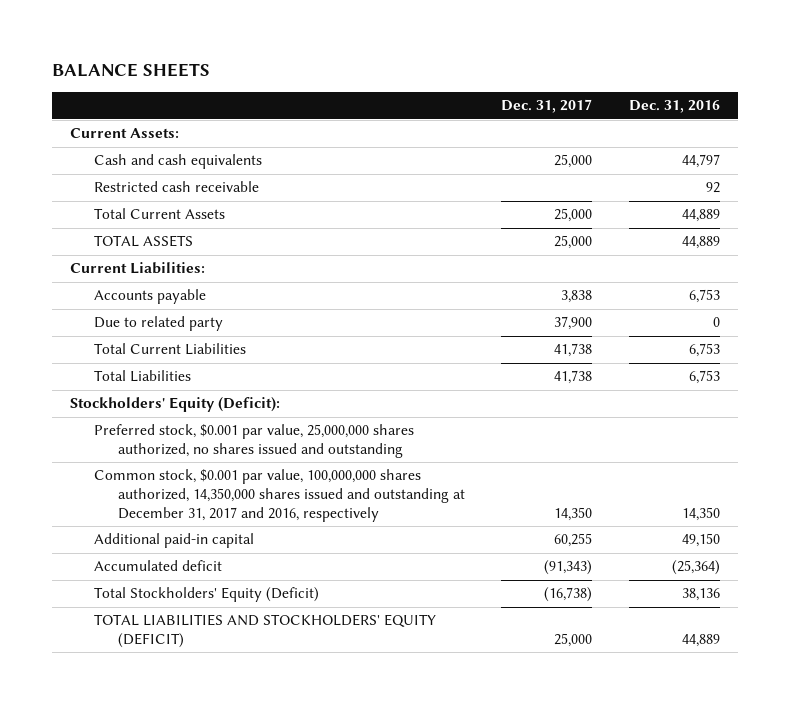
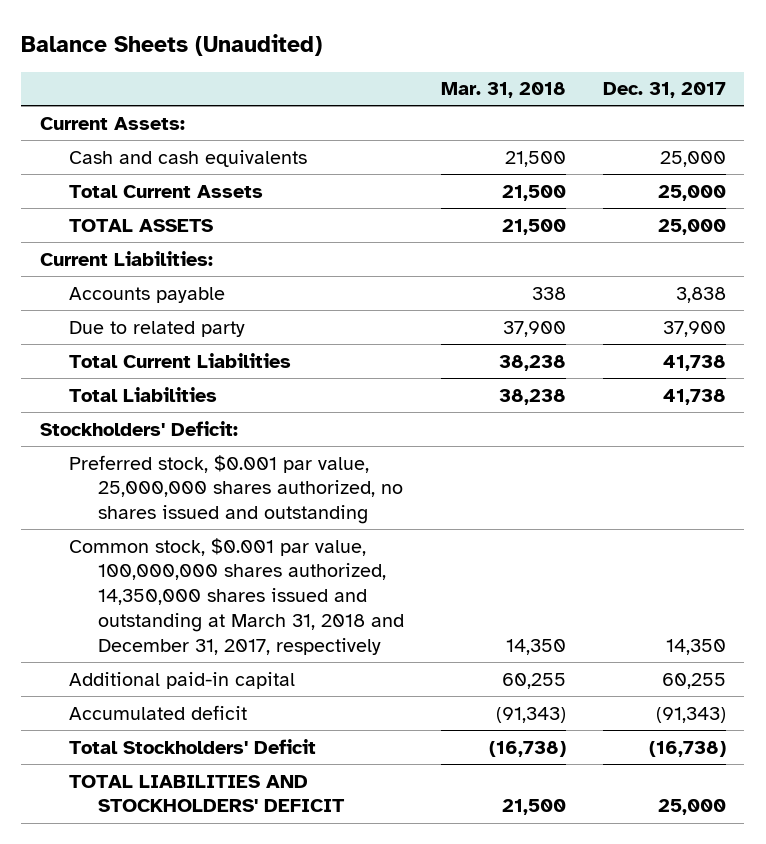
[51,63,210,78] BALANCE SHEETS -> [21,33,323,56] Balance Sheets (Unaudited)
[628,100,720,114] Dec. 31, 2016 -> none
none -> [441,82,567,99] Mar. 31, 2018
[93,181,259,193] Restricted cash receivable -> none
[70,397,281,413] Stockholders' Equity (Deficit): -> [39,420,238,436] Stockholders' Deficit:
[93,469,465,522] Common stock, $0.001 par value, 100,000,000 shares authorized, 14,350,000 shares issued and outstanding at December 31, 2017 and 2016, respectively -> [69,537,405,655] Common stock, $0.001 par value, 100,000,000 shares authorized, 14,350,000 shares issued and outstanding at March 31, 2018 and December 31, 2017, respectively
[93,587,319,603] Total Stockholders' Equity (Deficit) -> [69,738,317,754] Total Stockholders' Deficit
[93,614,436,649] TOTAL LIABILITIES AND STOCKHOLDERS' EQUITY (DEFICIT) -> [69,774,346,813] TOTAL LIABILITIES AND STOCKHOLDERS' DEFICIT

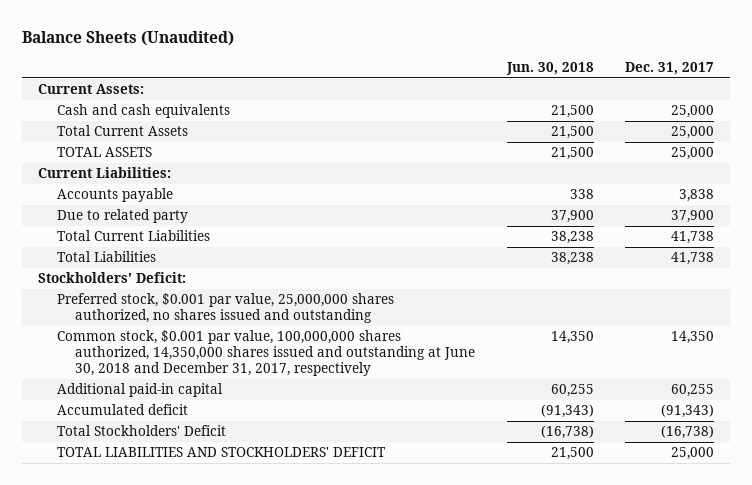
[441,82,567,99] Mar. 31, 2018 -> none
none -> [505,61,594,75] Jun. 30, 2018
[69,537,405,655] Common stock, $0.001 par value, 100,000,000 shares authorized, 14,350,000 shares issued and outstanding at March 31, 2018 and December 31, 2017, respectively -> [56,330,476,376] Common stock, $0.001 par value, 100,000,000 shares authorized, 14,350,000 shares issued and outstanding at June 30, 2018 and December 31, 2017, respectively

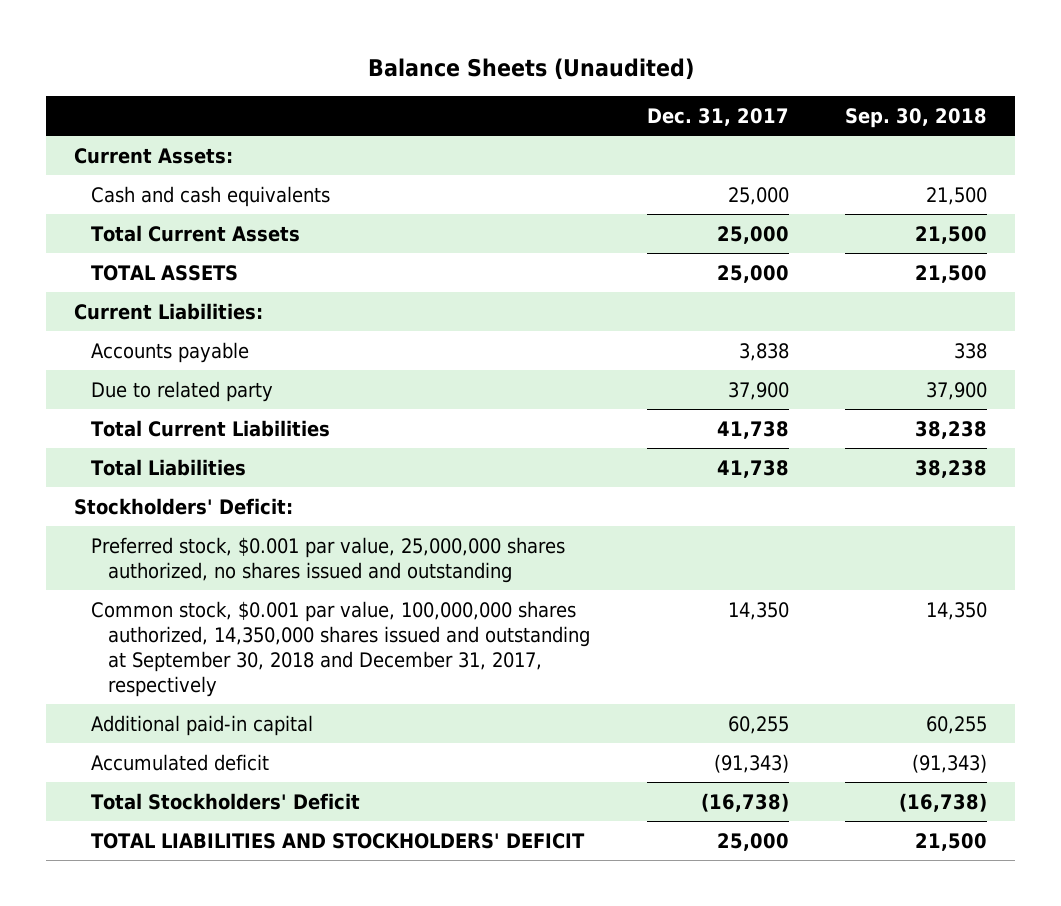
[505,61,594,75] Jun. 30, 2018 -> none
none -> [844,107,987,128] Sep. 30, 2018
[56,330,476,376] Common stock, $0.001 par value, 100,000,000 shares authorized, 14,350,000 shares issued and outstanding at June 30, 2018 and December 31, 2017, respectively -> [91,600,591,697] Common stock, $0.001 par value, 100,000,000 shares authorized, 14,350,000 shares issued and outstanding at September 30, 2018 and December 31, 2017, respectively

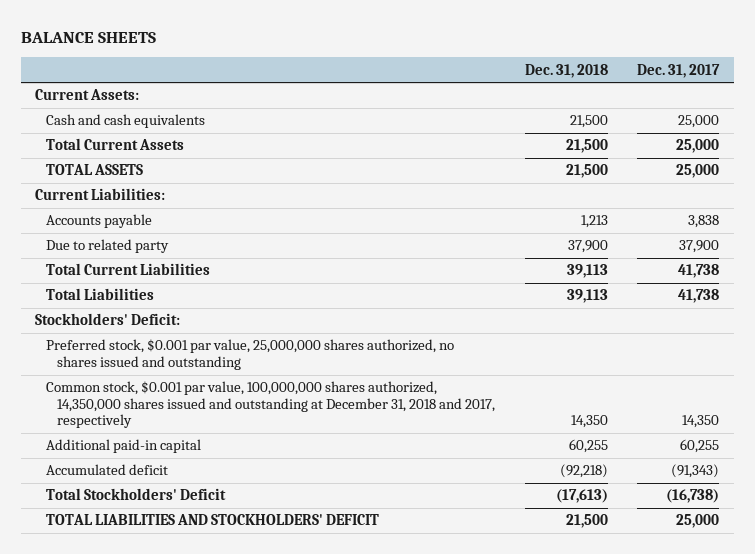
[367,58,694,81] Balance Sheets (Unaudited) -> [20,31,156,43] BALANCE SHEETS
[844,107,987,128] Sep. 30, 2018 -> none
none -> [524,63,608,78] Dec. 31, 2018
[91,600,591,697] Common stock, $0.001 par value, 100,000,000 shares authorized, 14,350,000 shares issued and outstanding at September 30, 2018 and December 31, 2017, respectively -> [46,381,496,429] Common stock, $0.001 par value, 100,000,000 shares authorized, 14,350,000 shares issued and outstanding at December 31, 2018 and 2017, respectively

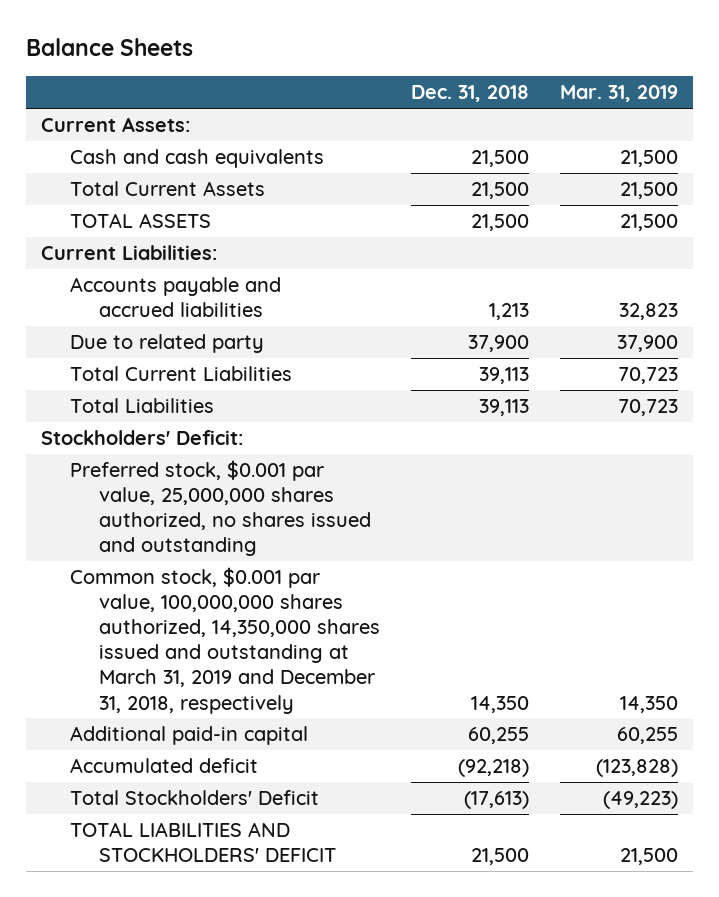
[20,31,156,43] BALANCE SHEETS -> [25,38,193,57] Balance Sheets
[637,63,721,78] Dec. 31, 2017 -> none
none -> [559,85,678,103] Mar. 31, 2019
[46,214,153,229] Accounts payable -> [70,276,282,318] Accounts payable and accrued liabilities
[46,381,496,429] Common stock, $0.001 par value, 100,000,000 shares authorized, 14,350,000 shares issued and outstanding at December 31, 2018 and 2017, respectively -> [70,566,380,714] Common stock, $0.001 par value, 100,000,000 shares authorized, 14,350,000 shares issued and outstanding at March 31, 2019 and December 31, 2018, respectively

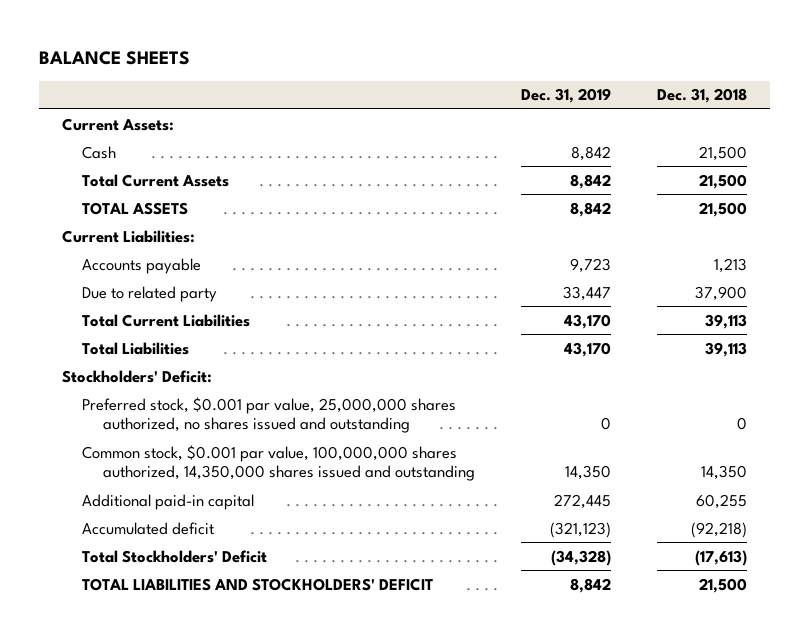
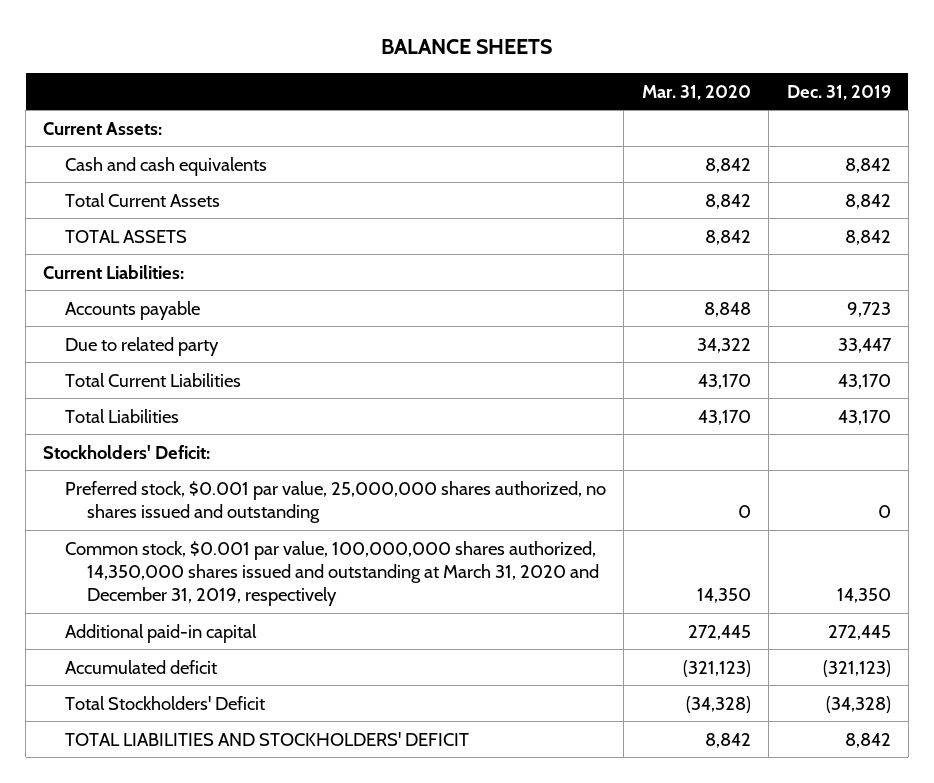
[656,88,747,104] Dec. 31, 2018 -> none
none -> [641,84,751,100] Mar. 31, 2020
[82,145,117,159] Cash -> [65,156,268,176] Cash and cash equivalents
[82,444,475,482] Common stock, $0.001 par value, 100,000,000 shares authorized, 14,350,000 shares issued and outstanding -> [65,540,599,606] Common stock, $0.001 par value, 100,000,000 shares authorized, 14,350,000 shares issued and outstanding at March 31, 2020 and December 31, 2019, respectively

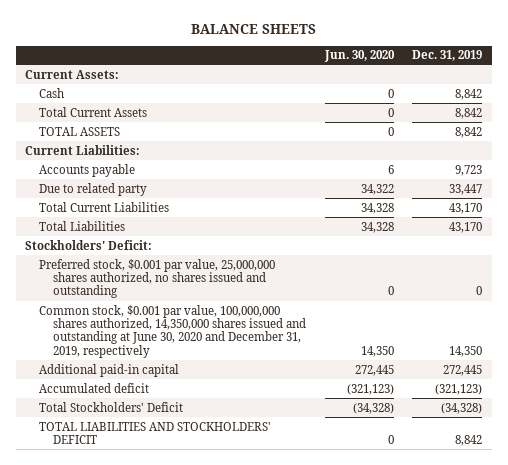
[641,84,751,100] Mar. 31, 2020 -> none
none -> [323,50,395,63] Jun. 30, 2020
[65,156,268,176] Cash and cash equivalents -> [39,87,65,98] Cash
[65,540,599,606] Common stock, $0.001 par value, 100,000,000 shares authorized, 14,350,000 shares issued and outstanding at March 31, 2020 and December 31, 2019, respectively -> [39,304,307,358] Common stock, $0.001 par value, 100,000,000 shares authorized, 14,350,000 shares issued and outstanding at June 30, 2020 and December 31, 2019, respectively

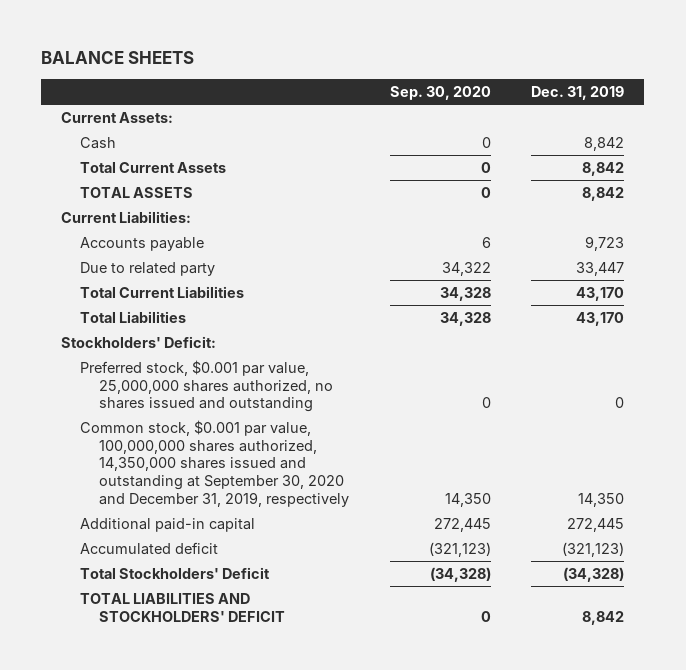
[323,50,395,63] Jun. 30, 2020 -> none
none -> [389,85,491,100] Sep. 30, 2020
[39,304,307,358] Common stock, $0.001 par value, 100,000,000 shares authorized, 14,350,000 shares issued and outstanding at June 30, 2020 and December 31, 2019, respectively -> [80,419,350,507] Common stock, $0.001 par value, 100,000,000 shares authorized, 14,350,000 shares issued and outstanding at September 30, 2020 and December 31, 2019, respectively

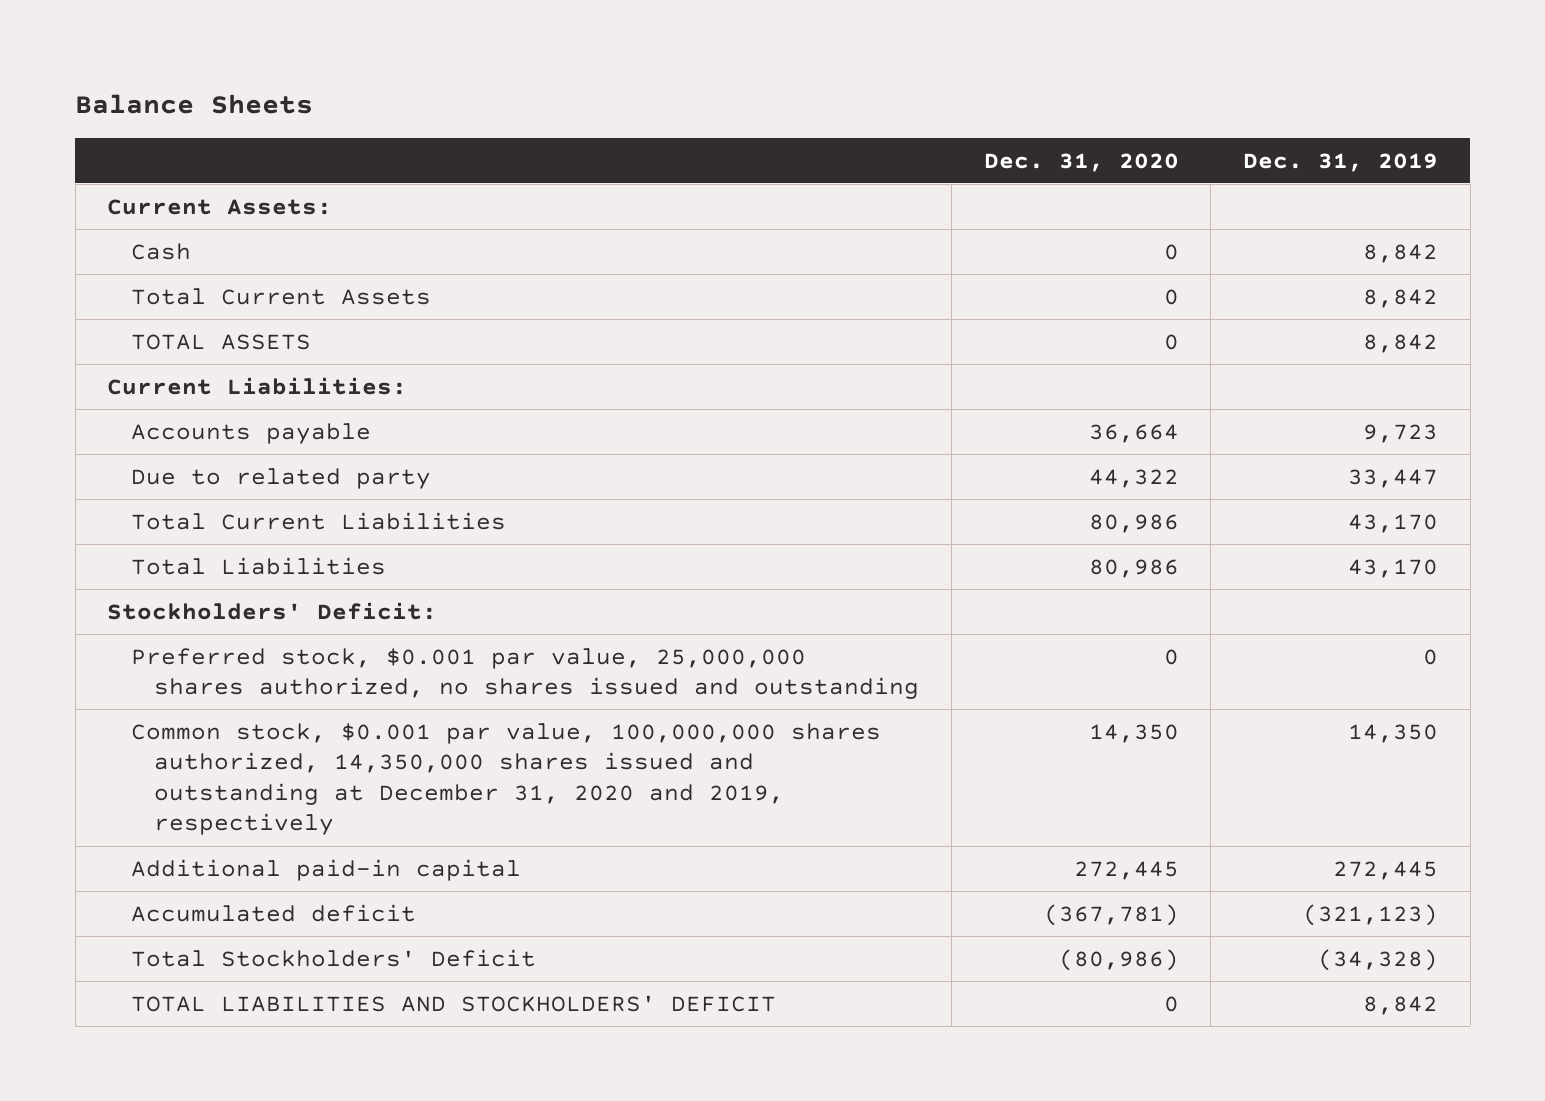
[41,51,195,65] BALANCE SHEETS -> [75,94,314,115] Balance Sheets
[389,85,491,100] Sep. 30, 2020 -> none
none -> [983,152,1179,172] Dec. 31, 2020
[80,419,350,507] Common stock, $0.001 par value, 100,000,000 shares authorized, 14,350,000 shares issued and outstanding at September 30, 2020 and December 31, 2019, respectively -> [130,722,881,836] Common stock, $0.001 par value, 100,000,000 shares authorized, 14,350,000 shares issued and outstanding at December 31, 2020 and 2019, respectively

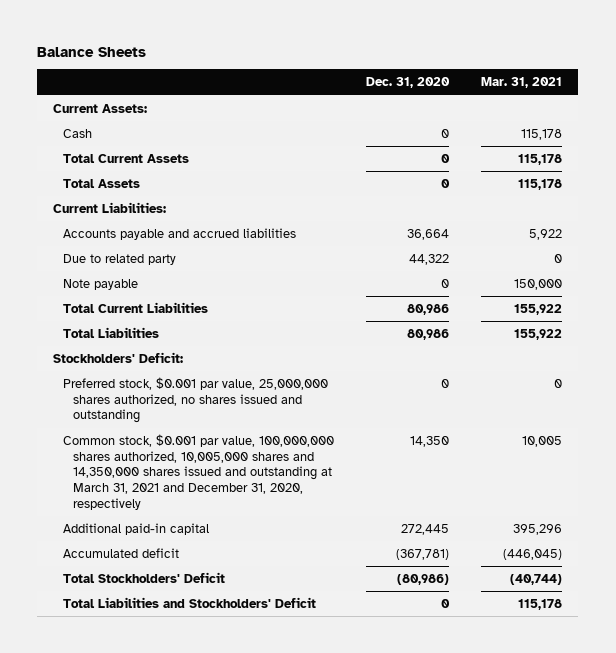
[1243,152,1439,172] Dec. 31, 2019 -> none
none -> [481,77,563,89] Mar. 31, 2021
[130,333,311,350] TOTAL ASSETS -> [63,178,141,188] Total Assets
[130,422,371,444] Accounts payable -> [63,227,297,240] Accounts payable and accrued liabilities
none -> [63,278,139,290] Note payable
[130,722,881,836] Common stock, $0.001 par value, 100,000,000 shares authorized, 14,350,000 shares issued and outstanding at December 31, 2020 and 2019, respectively -> [63,433,335,511] Common stock, $0.001 par value, 100,000,000 shares authorized, 10,005,000 shares and 14,350,000 shares issued and outstanding at March 31, 2021 and December 31, 2020, respectively
[130,994,776,1012] TOTAL LIABILITIES AND STOCKHOLDERS' DEFICIT -> [63,596,317,608] Total Liabilities and Stockholders' Deficit

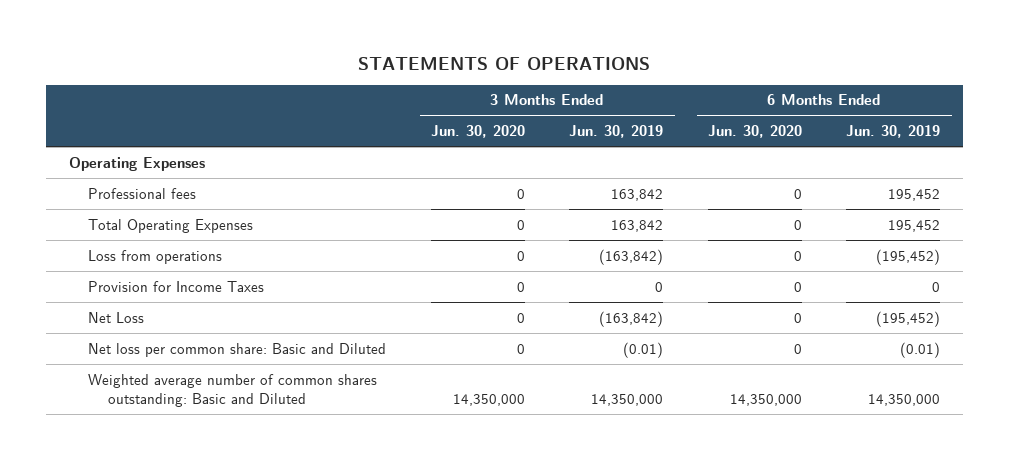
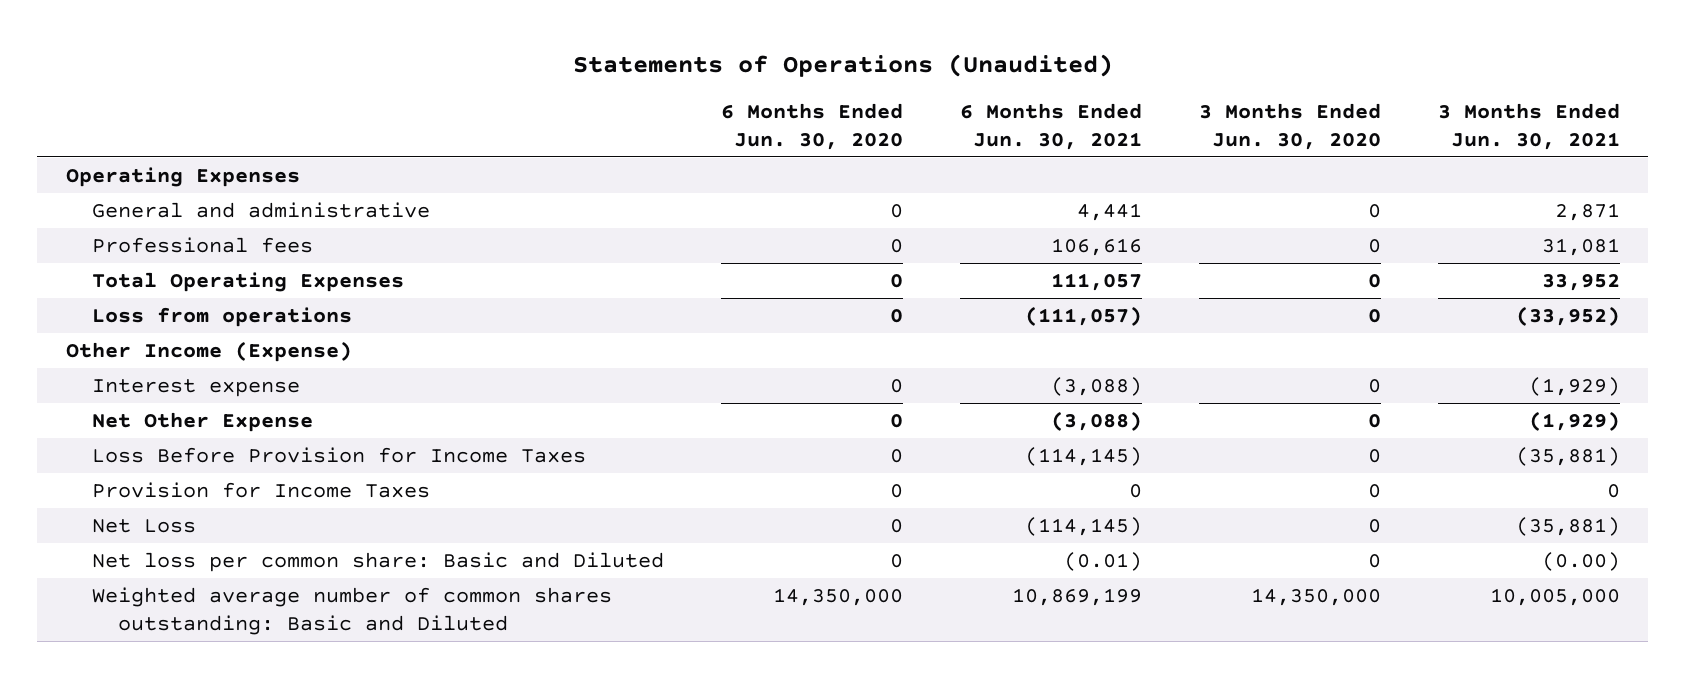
[358,56,651,70] STATEMENTS OF OPERATIONS -> [572,53,1113,77] Statements of Operations (Unaudited)
[569,125,664,139] Jun. 30, 2019 -> none
[846,125,941,139] Jun. 30, 2019 -> none
none -> [959,103,1142,150] 6 Months Ended Jun. 30, 2021
none -> [1437,103,1620,150] 3 Months Ended Jun. 30, 2021
none -> [92,202,431,219] General and administrative
none -> [65,341,352,363] Other Income (Expense)
none -> [92,379,301,398] Interest expense
none -> [92,412,314,433] Net Other Expense
none -> [92,447,587,464] Loss Before Provision for Income Taxes

